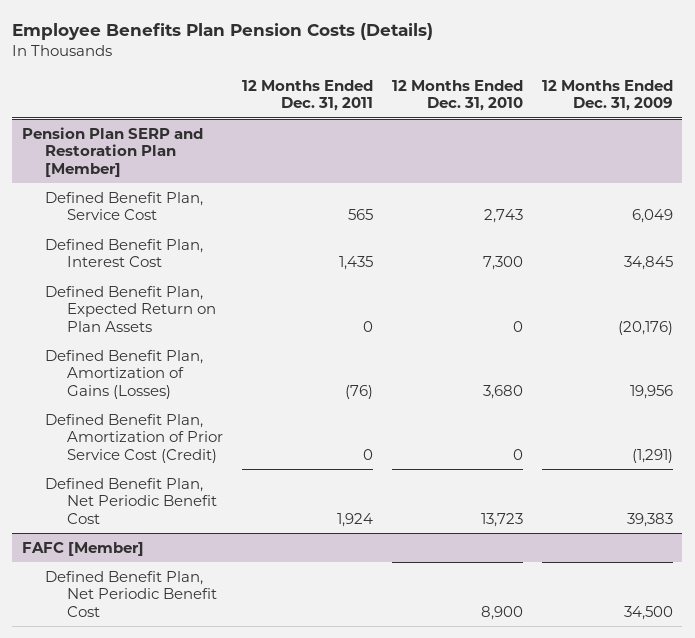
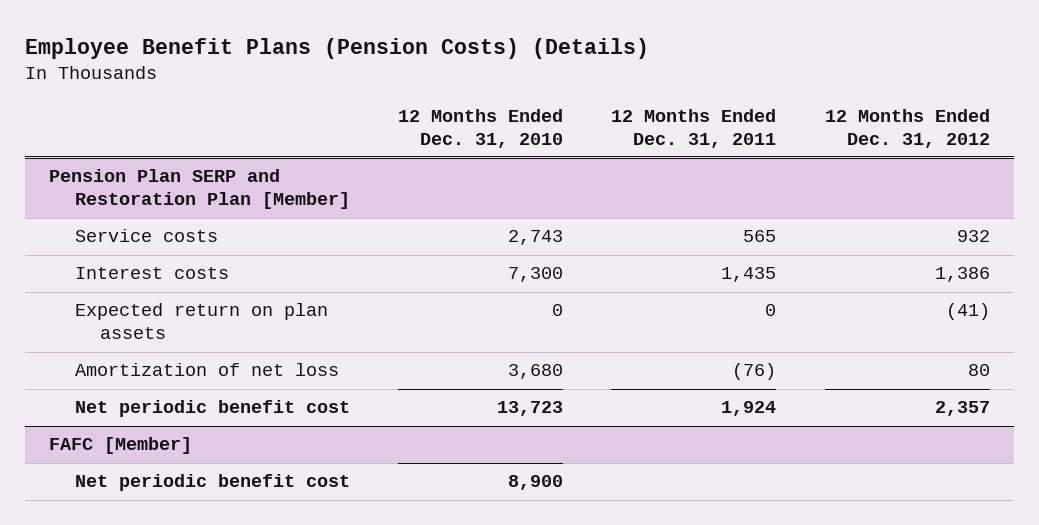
[12,22,434,40] Employee Benefits Plan Pension Costs (Details) -> [25,37,650,59] Employee Benefit Plans (Pension Costs) (Details)
[542,79,674,112] 12 Months Ended Dec. 31, 2009 -> none
none -> [824,108,990,148] 12 Months Ended Dec. 31, 2012
[44,413,224,464] Defined Benefit Plan, Amortization of Prior Service Cost (Credit) -> none
[44,191,203,221] Defined Benefit Plan, Service Cost -> [74,229,218,243] Service costs
[44,238,203,268] Defined Benefit Plan, Interest Cost -> [74,267,229,280] Interest costs
[44,285,217,333] Defined Benefit Plan, Expected Return on Plan Assets -> [74,303,328,340] Expected return on plan assets
[44,349,203,400] Defined Benefit Plan, Amortization of Gains (Losses) -> [74,363,339,377] Amortization of net loss
[44,477,218,525] Defined Benefit Plan, Net Periodic Benefit Cost -> [74,400,350,418] Net periodic benefit cost
[44,570,218,618] Defined Benefit Plan, Net Periodic Benefit Cost -> [74,474,350,492] Net periodic benefit cost

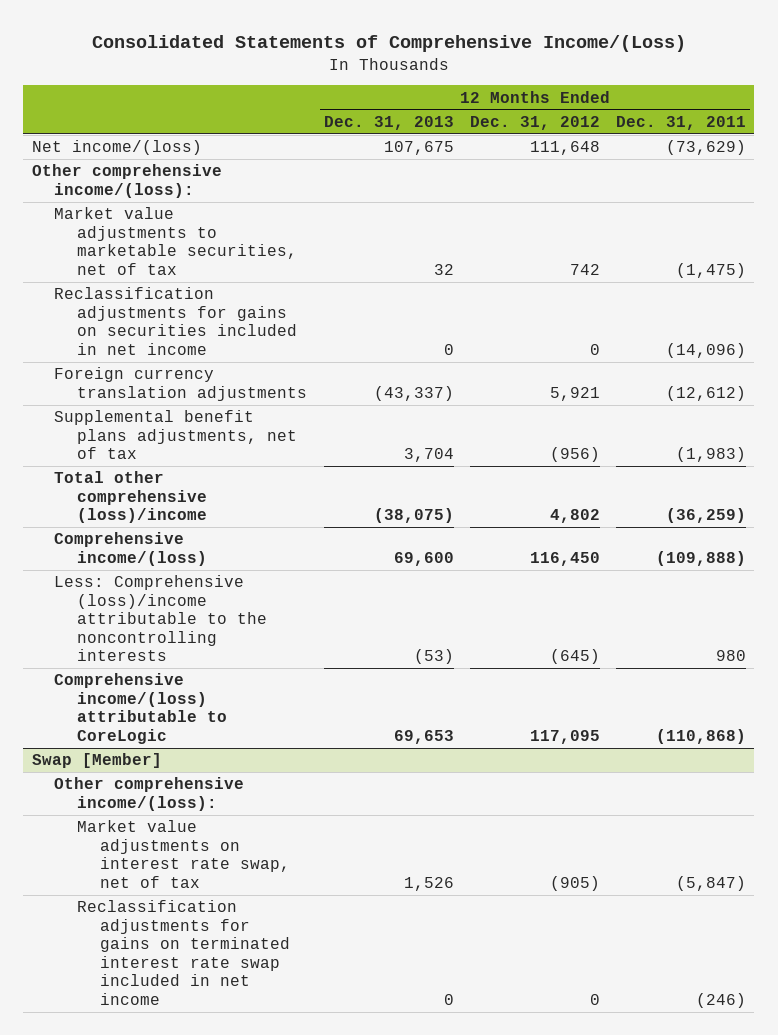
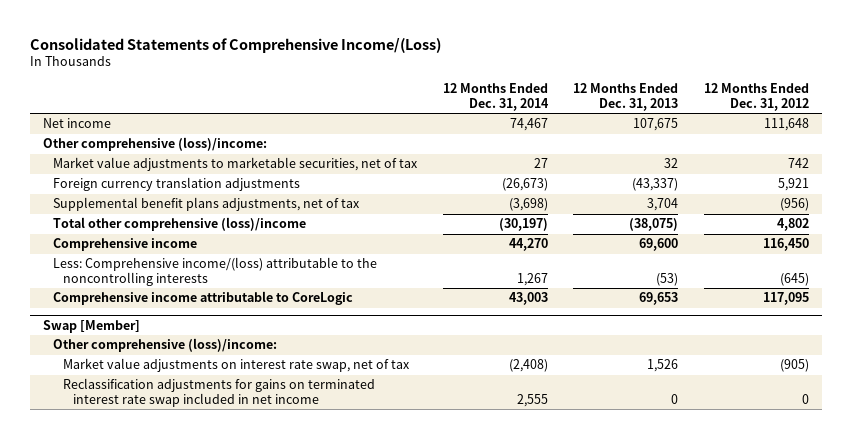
[616,116,747,131] Dec. 31, 2011 -> none
none -> [442,83,549,111] 12 Months Ended Dec. 31, 2014
[31,140,202,156] Net income/(loss) -> [43,118,112,129] Net income
[31,164,222,198] Other comprehensive income/(loss): -> [43,137,268,152] Other comprehensive (loss)/income:
[54,287,298,355] Reclassification adjustments for gains on securities included in net income -> none
[54,532,208,566] Comprehensive income/(loss) -> [53,238,198,252] Comprehensive income
[54,575,268,662] Less: Comprehensive (loss)/income attributable to the noncontrolling interests -> [53,257,378,287] Less: Comprehensive income/(loss) attributable to the noncontrolling interests
[54,673,228,744] Comprehensive income/(loss) attributable to CoreLogic -> [53,291,354,306] Comprehensive income attributable to CoreLogic
[54,777,245,811] Other comprehensive income/(loss): -> [53,338,278,353] Other comprehensive (loss)/income:

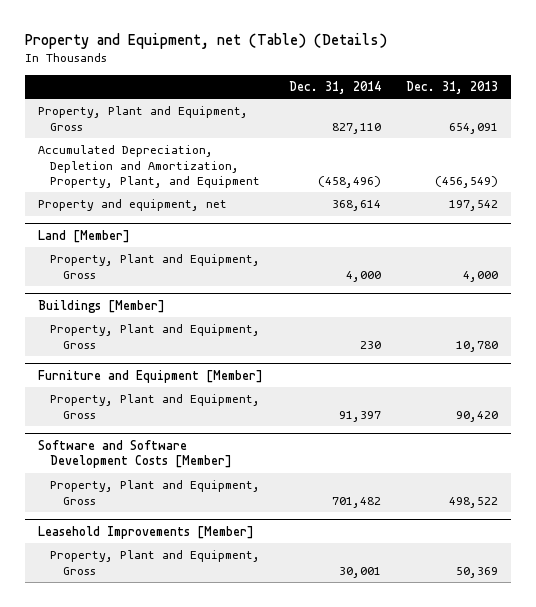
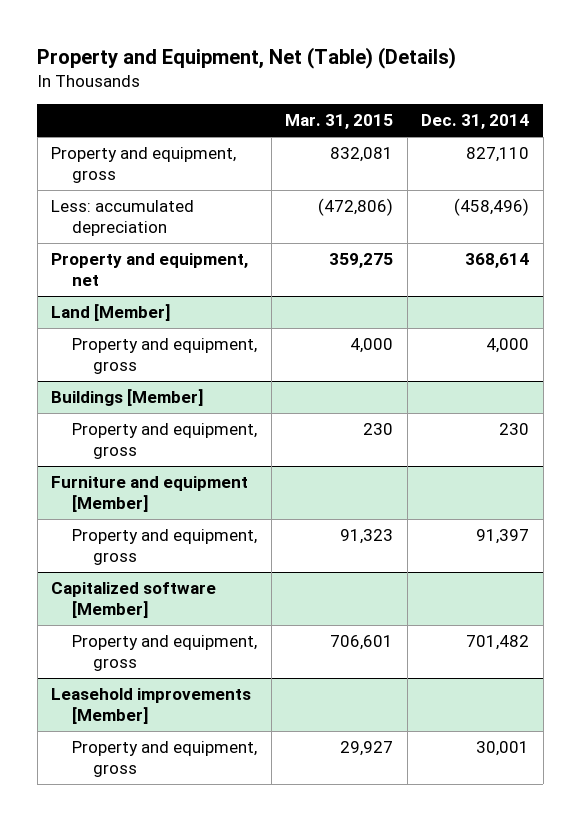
[25,32,388,49] Property and Equipment, net (Table) (Details) -> [37,47,457,70] Property and Equipment, Net (Table) (Details)
[406,80,499,94] Dec. 31, 2013 -> none
none -> [285,114,394,130] Mar. 31, 2015
[37,106,248,131] Property, Plant and Equipment, Gross -> [51,147,237,184] Property and equipment, gross
[37,145,261,189] Accumulated Depreciation, Depletion and Amortization, Property, Plant, and Equipment -> [51,200,195,237] Less: accumulated depreciation
[50,254,261,279] Property, Plant and Equipment, Gross -> [72,338,258,375] Property and equipment, gross
[50,324,261,349] Property, Plant and Equipment, Gross -> [72,423,258,460] Property and equipment, gross
[37,369,263,383] Furniture and Equipment [Member] -> [51,476,249,513] Furniture and equipment [Member]
[50,394,261,419] Property, Plant and Equipment, Gross -> [72,529,258,566] Property and equipment, gross
[37,439,233,469] Software and Software Development Costs [Member] -> [51,582,217,619] Capitalized software [Member]
[50,480,261,505] Property, Plant and Equipment, Gross -> [72,635,258,672] Property and equipment, gross
[37,525,254,539] Leasehold Improvements [Member] -> [51,688,252,725] Leasehold improvements [Member]
[50,550,261,575] Property, Plant and Equipment, Gross -> [72,741,258,778] Property and equipment, gross

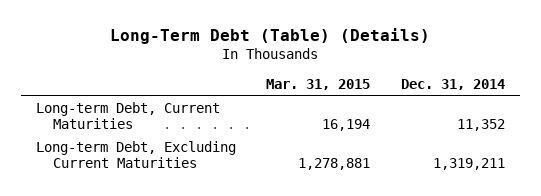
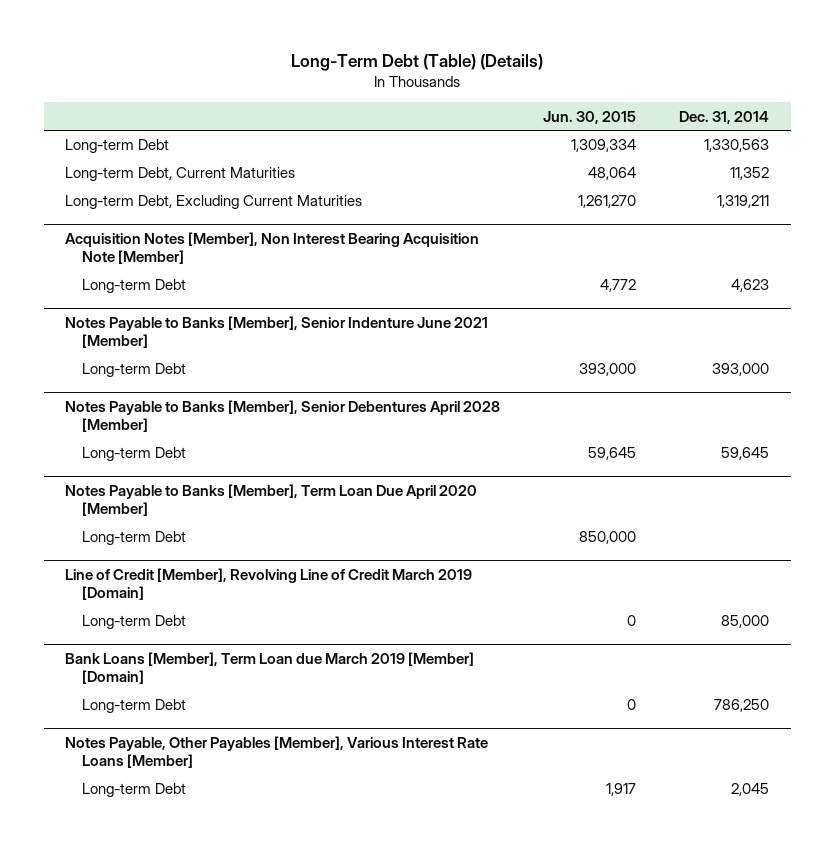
[266,79,371,91] Mar. 31, 2015 -> none
none -> [543,110,637,124] Jun. 30, 2015
none -> [65,139,170,154] Long-term Debt
none -> [65,231,480,265] Acquisition Notes [Member], Non Interest Bearing Acquisition Note [Member]
none -> [81,279,186,294] Long-term Debt
none -> [65,315,489,349] Notes Payable to Banks [Member], Senior Indenture June 2021 [Member]
none -> [81,363,186,378] Long-term Debt
none -> [65,399,501,433] Notes Payable to Banks [Member], Senior Debentures April 2028 [Member]
none -> [81,447,186,462] Long-term Debt
none -> [65,483,478,517] Notes Payable to Banks [Member], Term Loan Due April 2020 [Member]
none -> [81,531,186,546] Long-term Debt
none -> [65,567,473,601] Line of Credit [Member], Revolving Line of Credit March 2019 [Domain]
none -> [81,615,186,630] Long-term Debt
none -> [65,651,475,685] Bank Loans [Member], Term Loan due March 2019 [Member] [Domain]
none -> [81,699,186,714] Long-term Debt
none -> [65,735,489,769] Notes Payable, Other Payables [Member], Various Interest Rate Loans [Member]
none -> [81,783,186,798] Long-term Debt

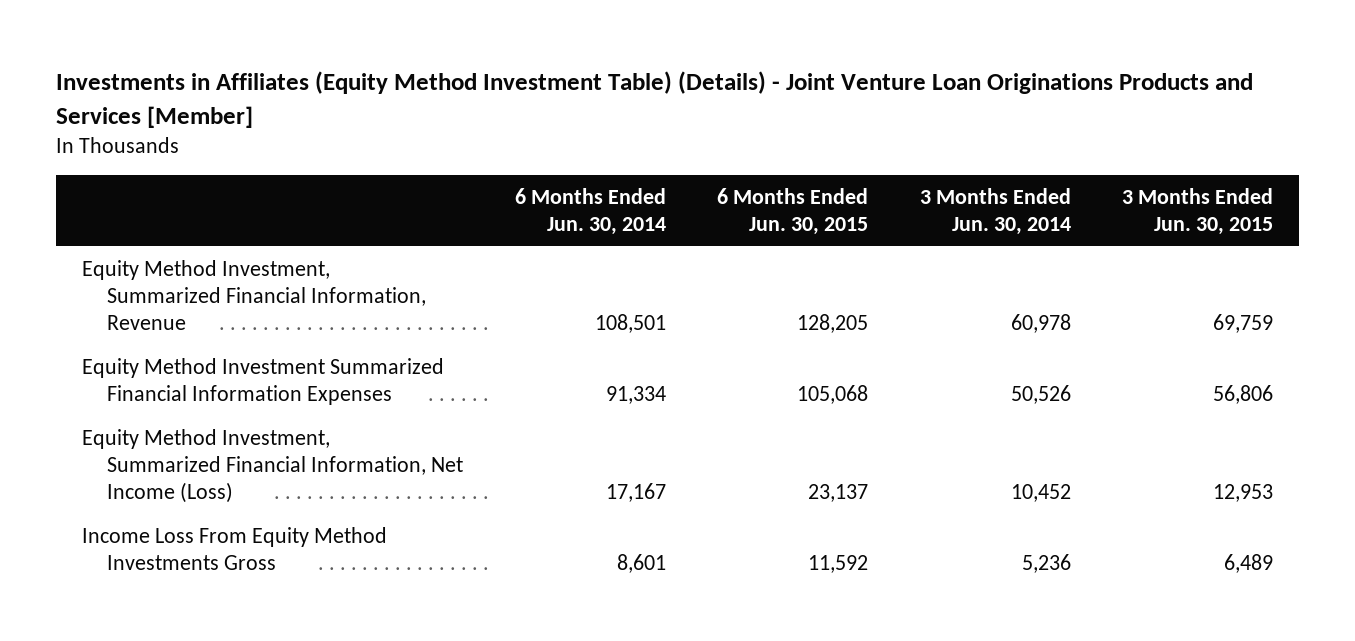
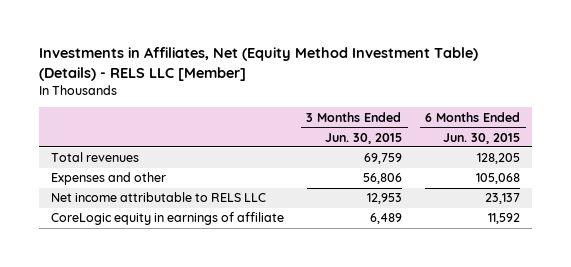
[56,70,1254,128] Investments in Affiliates (Equity Method Investment Table) (Details) - Joint Venture Loan Originations Products and Services [Member] -> [38,47,478,81] Investments in Affiliates, Net (Equity Method Investment Table) (Details) - RELS LLC [Member]
[514,187,666,235] 6 Months Ended Jun. 30, 2014 -> none
[919,187,1071,235] 3 Months Ended Jun. 30, 2014 -> none
[81,260,427,331] Equity Method Investment, Summarized Financial Information, Revenue -> [50,152,139,163] Total revenues
[81,358,444,406] Equity Method Investment Summarized Financial Information Expenses -> [50,172,166,186] Expenses and other
[81,429,464,504] Equity Method Investment, Summarized Financial Information, Net Income (Loss) -> [50,192,266,203] Net income attributable to RELS LLC
[81,527,387,571] Income Loss From Equity Method Investments Gross -> [50,212,284,226] CoreLogic equity in earnings of affiliate

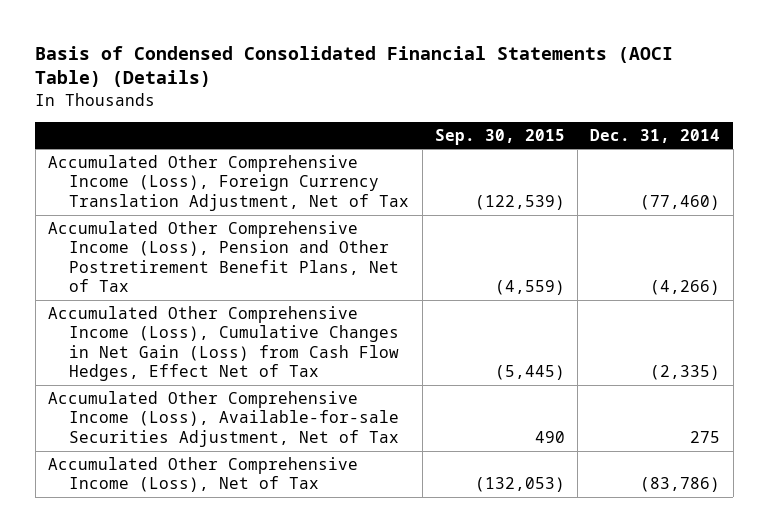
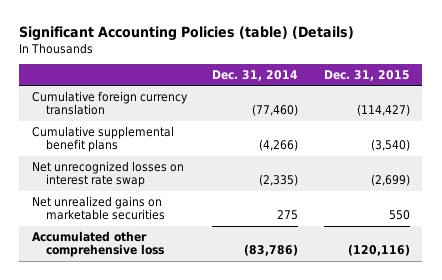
[35,45,674,88] Basis of Condensed Consolidated Financial Statements (AOCI Table) (Details) -> [19,26,355,42] Significant Accounting Policies (table) (Details)
[434,128,565,145] Sep. 30, 2015 -> none
none -> [323,69,410,81] Dec. 31, 2015
[48,155,410,211] Accumulated Other Comprehensive Income (Loss), Foreign Currency Translation Adjustment, Net of Tax -> [31,90,188,116] Cumulative foreign currency translation
[48,221,400,293] Accumulated Other Comprehensive Income (Loss), Pension and Other Postretirement Benefit Plans, Net of Tax -> [31,125,174,153] Cumulative supplemental benefit plans
[48,306,400,382] Accumulated Other Comprehensive Income (Loss), Cumulative Changes in Net Gain (Loss) from Cash Flow Hedges, Effect Net of Tax -> [31,160,184,188] Net unrecognized losses on interest rate swap
[48,391,400,447] Accumulated Other Comprehensive Income (Loss), Available-for-sale Securities Adjustment, Net of Tax -> [31,195,166,221] Net unrealized gains on marketable securities
[48,457,359,493] Accumulated Other Comprehensive Income (Loss), Net of Tax -> [31,230,165,258] Accumulated other comprehensive loss

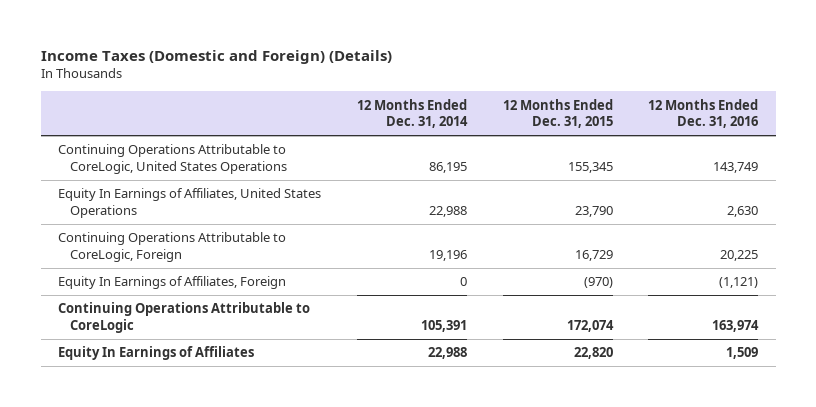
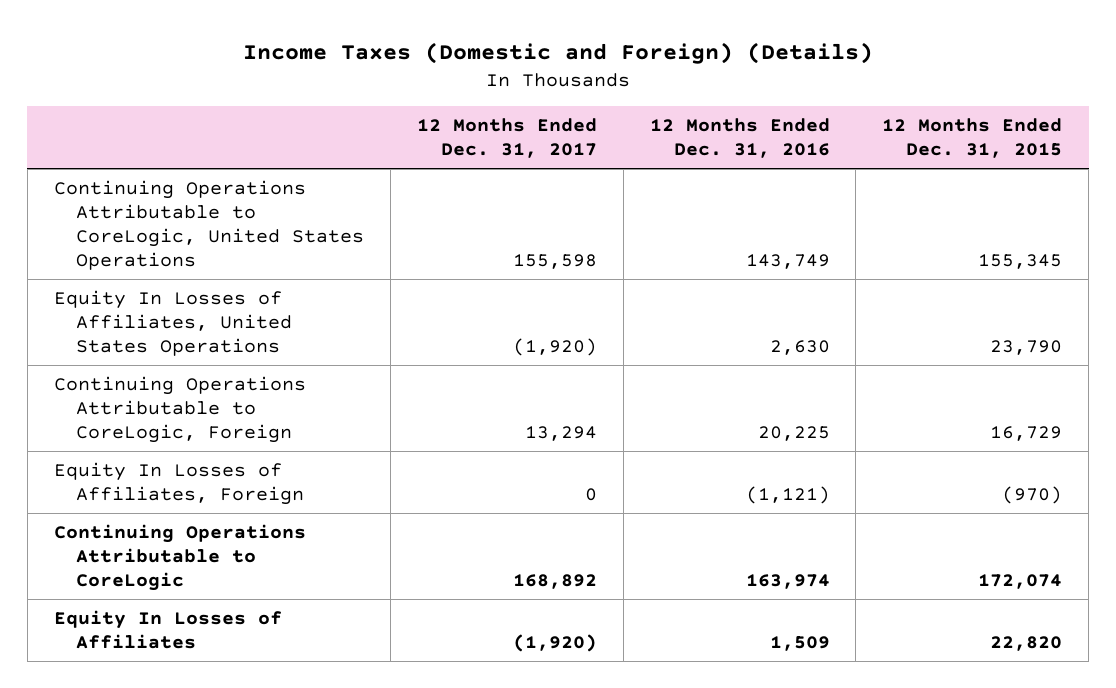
[356,98,468,129] 12 Months Ended Dec. 31, 2014 -> none
none -> [416,118,597,159] 12 Months Ended Dec. 31, 2017
[58,188,322,219] Equity In Earnings of Affiliates, United States Operations -> [53,289,292,357] Equity In Losses of Affiliates, United States Operations
[58,276,287,290] Equity In Earnings of Affiliates, Foreign -> [53,461,304,505] Equity In Losses of Affiliates, Foreign
[58,346,255,361] Equity In Earnings of Affiliates -> [53,609,282,649] Equity In Losses of Affiliates

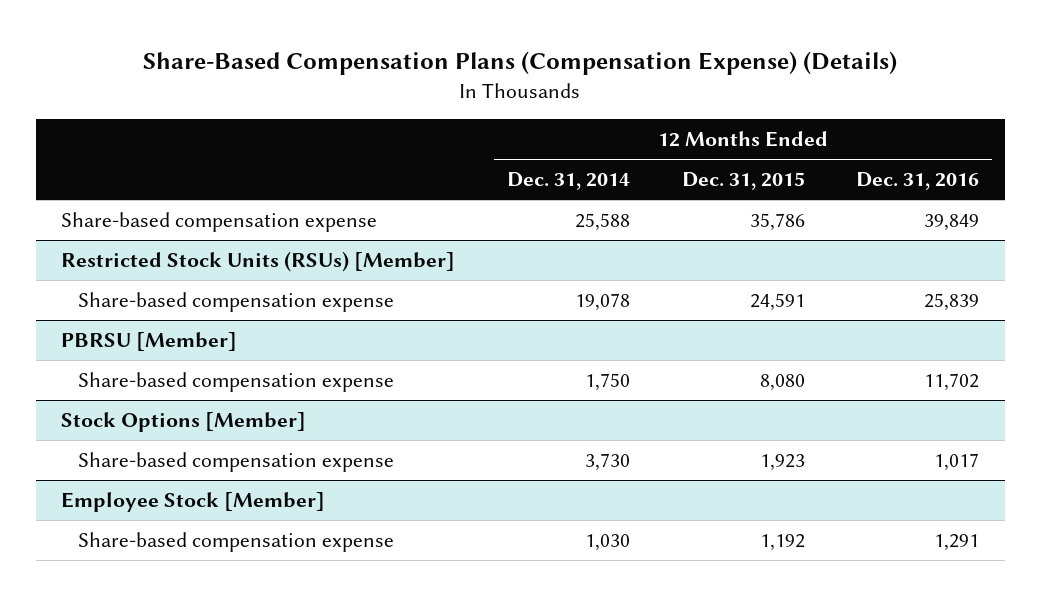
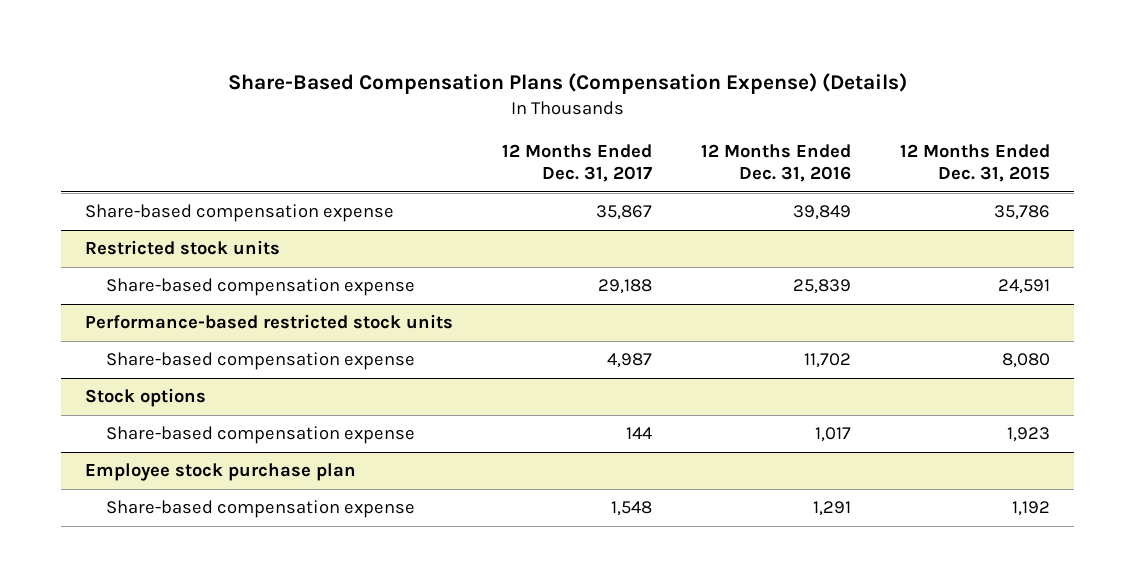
[507,172,631,191] Dec. 31, 2014 -> none
none -> [502,143,653,183] 12 Months Ended Dec. 31, 2017
[61,251,456,273] Restricted Stock Units (RSUs) [Member] -> [85,240,281,256] Restricted stock units
[61,332,238,352] PBRSU [Member] -> [85,314,454,330] Performance-based restricted stock units
[61,412,307,433] Stock Options [Member] -> [85,388,207,408] Stock options
[61,492,326,513] Employee Stock [Member] -> [85,463,357,482] Employee stock purchase plan

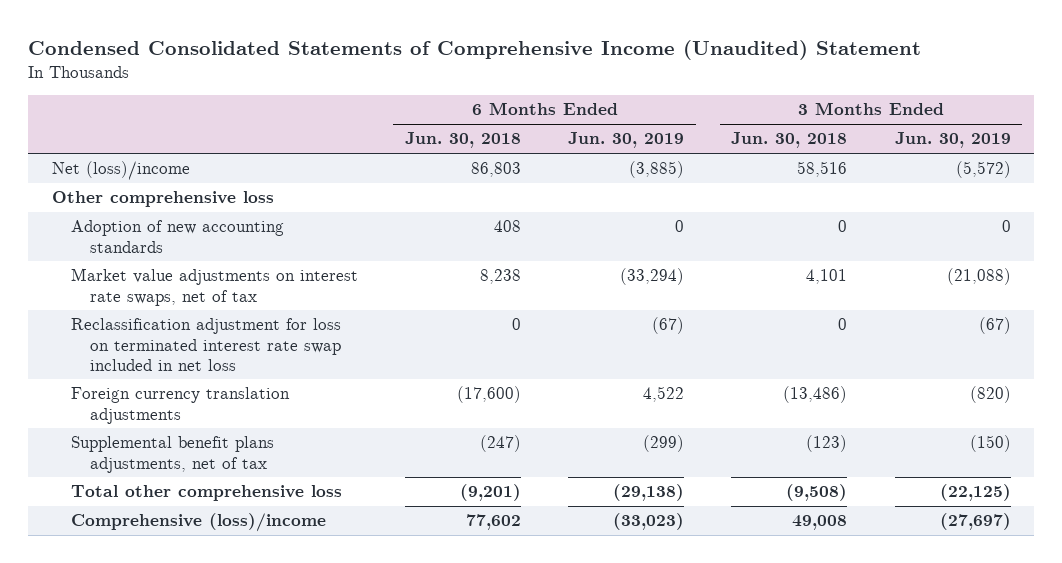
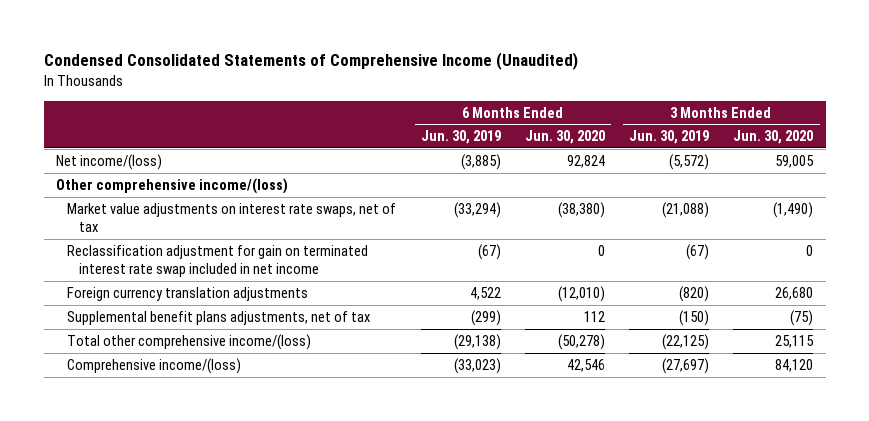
[28,39,922,60] Condensed Consolidated Statements of Comprehensive Income (Unaudited) Statement -> [43,52,578,71] Condensed Consolidated Statements of Comprehensive Income (Unaudited)
[405,132,522,149] Jun. 30, 2018 -> none
[731,132,848,149] Jun. 30, 2018 -> none
none -> [524,130,605,145] Jun. 30, 2020
none -> [733,130,814,145] Jun. 30, 2020
[70,220,284,253] Adoption of new accounting standards -> none
[51,161,190,181] Net (loss)/income -> [56,153,163,170] Net income/(loss)
[51,191,274,208] Other comprehensive loss -> [56,177,289,194] Other comprehensive income/(loss)
[70,318,341,371] Reclassification adjustment for loss on terminated interest rate swap included in net loss -> [67,244,369,277] Reclassification adjustment for gain on terminated interest rate swap included in net income
[70,485,342,502] Total other comprehensive loss -> [67,333,312,350] Total other comprehensive income/(loss)
[70,513,326,533] Comprehensive (loss)/income -> [67,357,242,374] Comprehensive income/(loss)

